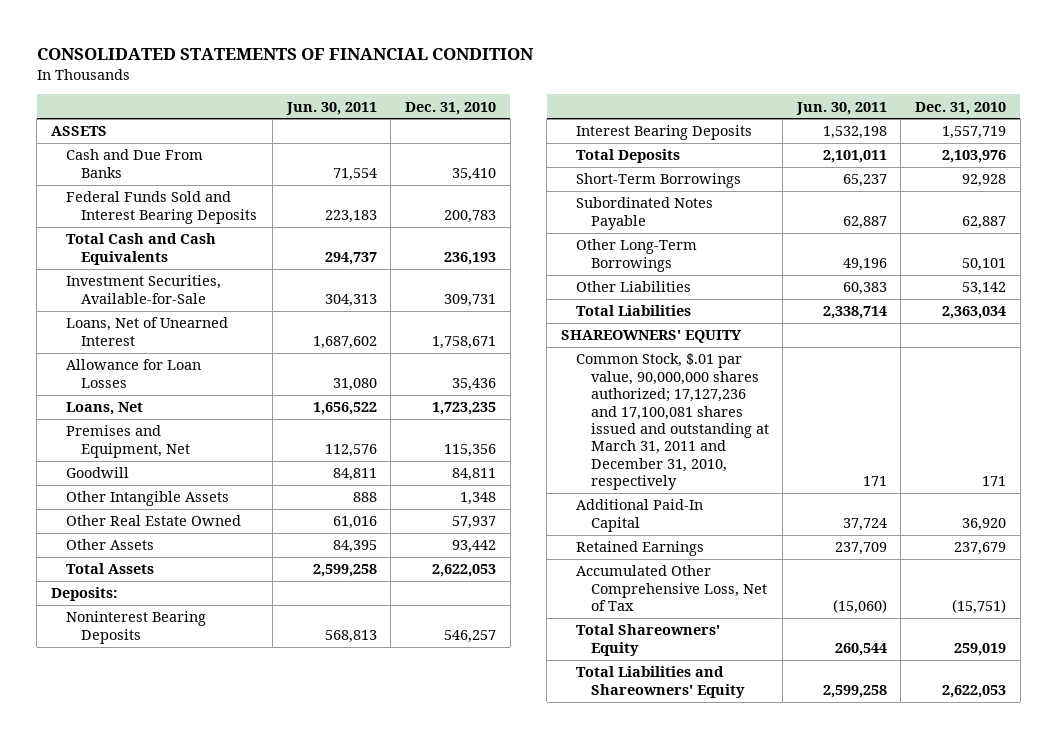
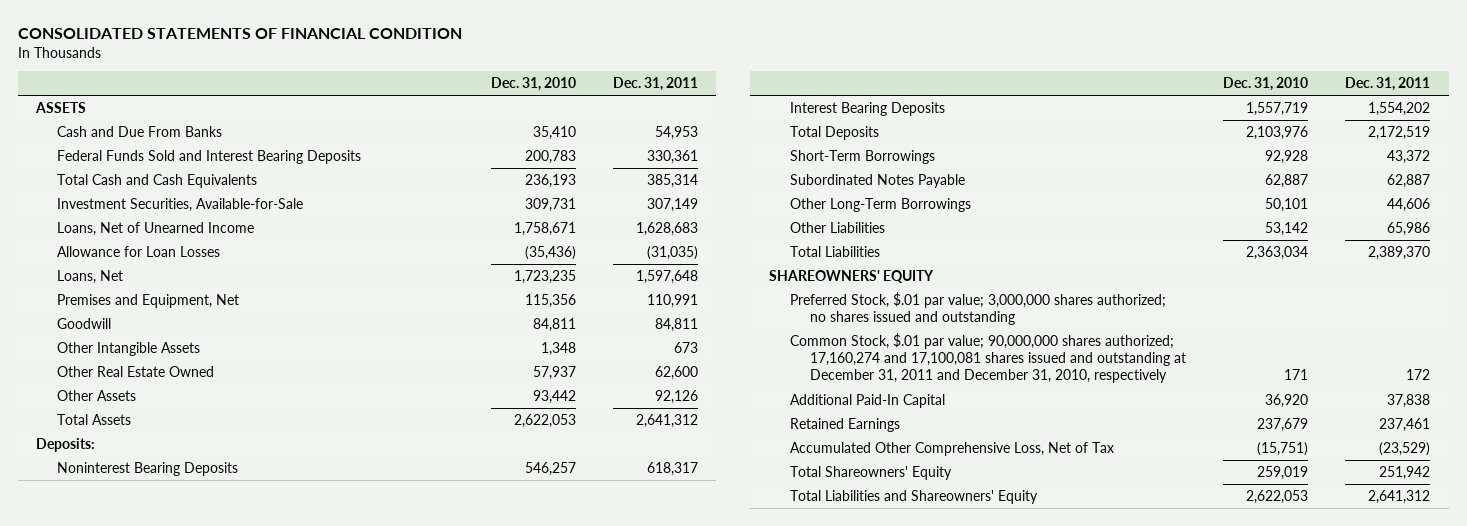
[285,101,377,115] Jun. 30, 2011 -> none
none -> [612,77,698,92] Dec. 31, 2011
[65,317,228,346] Loans, Net of Unearned Interest -> [57,222,255,237] Loans, Net of Unearned Income
[452,377,497,391] 35,436 -> [524,246,576,261] (35,436)
none -> [789,292,1166,326] Preferred Stock, $.01 par value; 3,000,000 shares authorized; no shares issued and outstanding
[575,353,769,491] Common Stock, $.01 par value, 90,000,000 shares authorized; 17,127,236 and 17,100,081 shares issued and outstanding at March 31, 2011 and December 31, 2010, respectively -> [789,333,1187,384] Common Stock, $.01 par value; 90,000,000 shares authorized; 17,160,274 and 17,100,081 shares issued and outstanding at December 31, 2011 and December 31, 2010, respectively

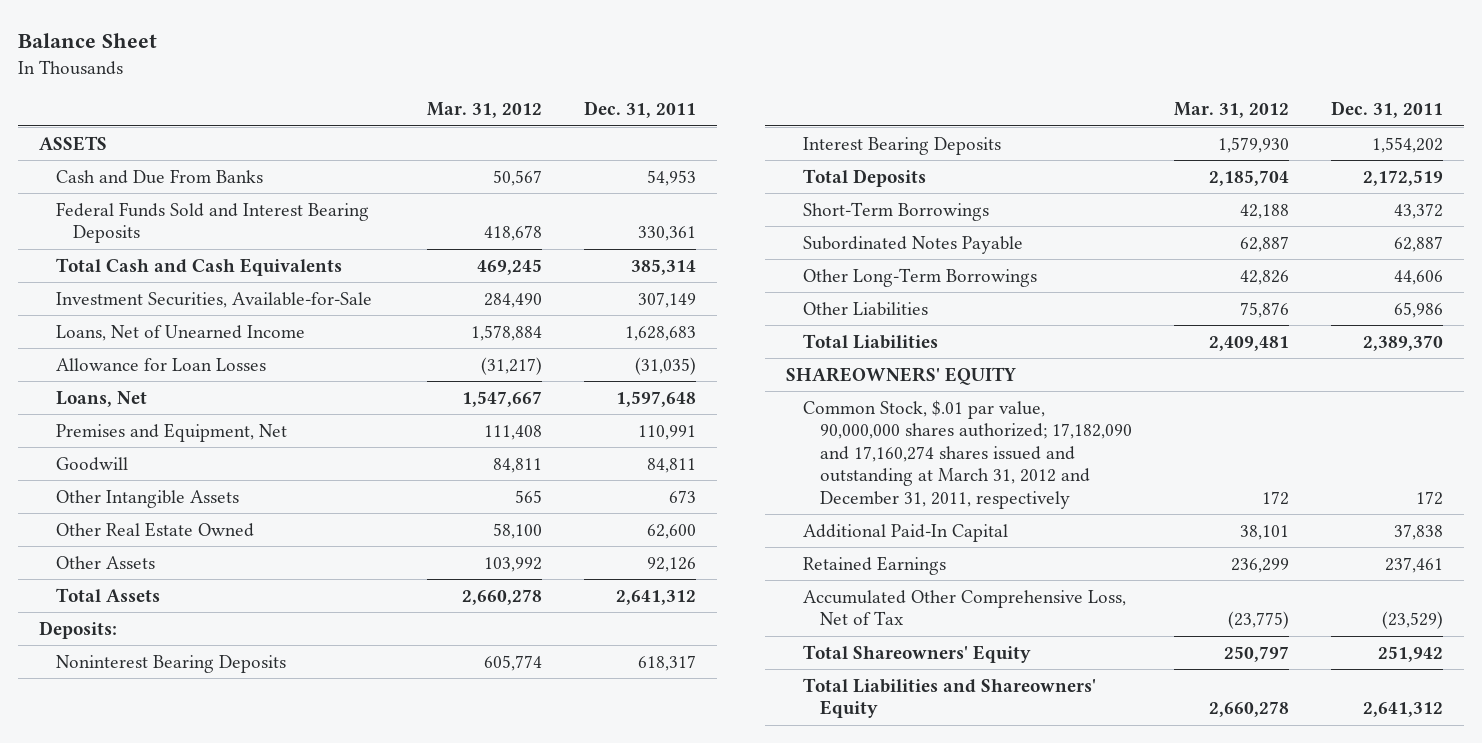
[17,28,462,40] CONSOLIDATED STATEMENTS OF FINANCIAL CONDITION -> [17,32,157,48] Balance Sheet
[490,77,576,92] Dec. 31, 2010 -> none
none -> [426,102,542,119] Mar. 31, 2012
[789,292,1166,326] Preferred Stock, $.01 par value; 3,000,000 shares authorized; no shares issued and outstanding -> none
[789,333,1187,384] Common Stock, $.01 par value; 90,000,000 shares authorized; 17,160,274 and 17,100,081 shares issued and outstanding at December 31, 2011 and December 31, 2010, respectively -> [802,399,1132,510] Common Stock, $.01 par value, 90,000,000 shares authorized; 17,182,090 and 17,160,274 shares issued and outstanding at March 31, 2012 and December 31, 2011, respectively

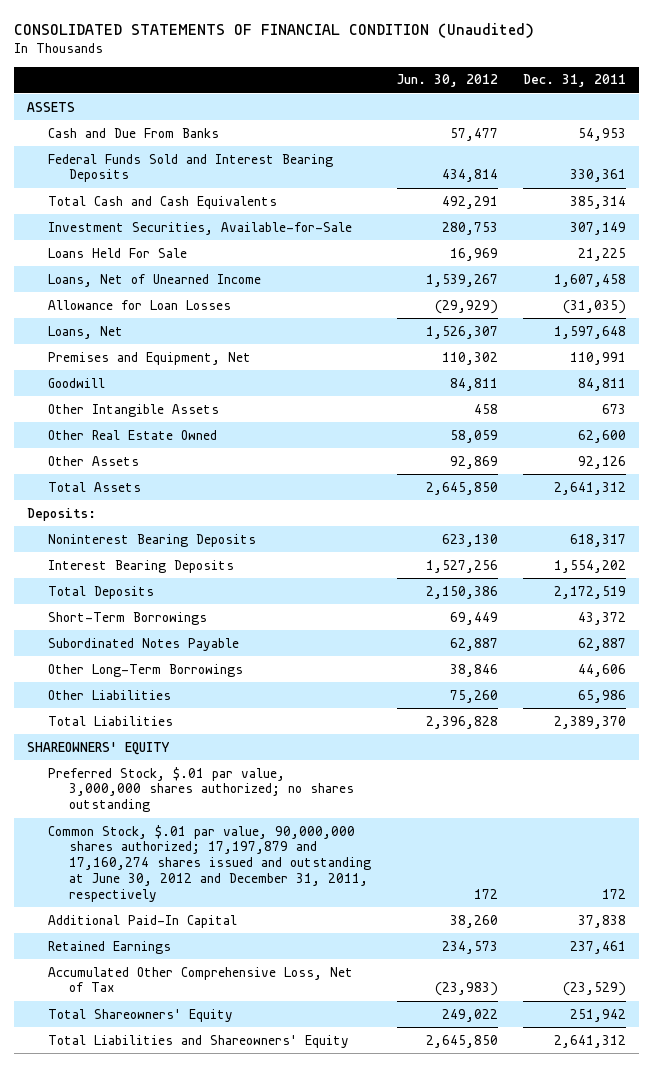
[17,32,157,48] Balance Sheet -> [14,23,535,39] CONSOLIDATED STATEMENTS OF FINANCIAL CONDITION (Unaudited)
[426,102,542,119] Mar. 31, 2012 -> none
none -> [396,74,498,88] Jun. 30, 2012
none -> [48,247,188,258] Loans Held For Sale
[625,325,697,341] 1,628,683 -> [554,273,627,287] 1,607,458
none -> [48,766,355,813] Preferred Stock, $.01 par value, 3,000,000 shares authorized; no shares outstanding
[802,399,1132,510] Common Stock, $.01 par value, 90,000,000 shares authorized; 17,182,090 and 17,160,274 shares issued and outstanding at March 31, 2012 and December 31, 2011, respectively -> [48,824,372,902] Common Stock, $.01 par value, 90,000,000 shares authorized; 17,197,879 and 17,160,274 shares issued and outstanding at June 30, 2012 and December 31, 2011, respectively

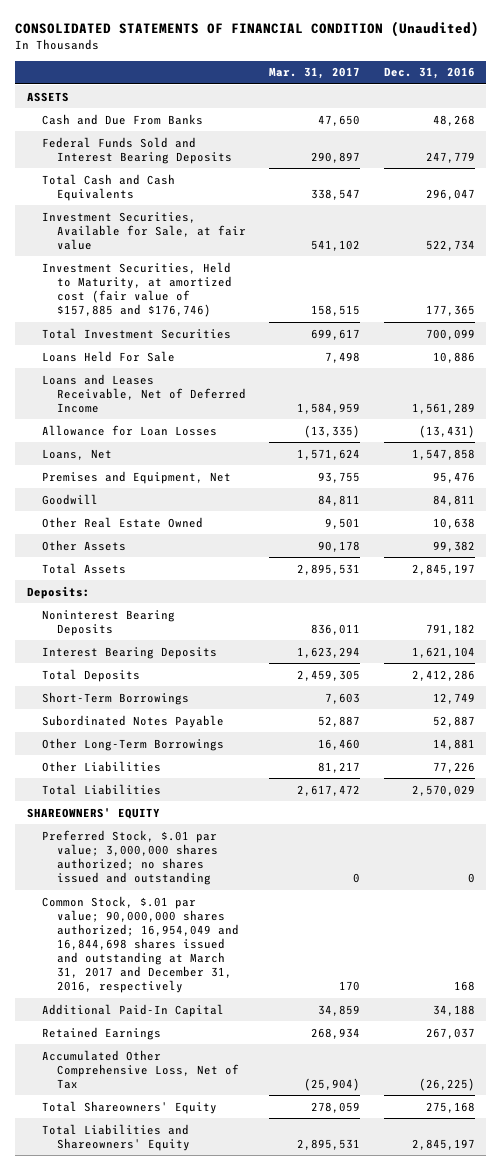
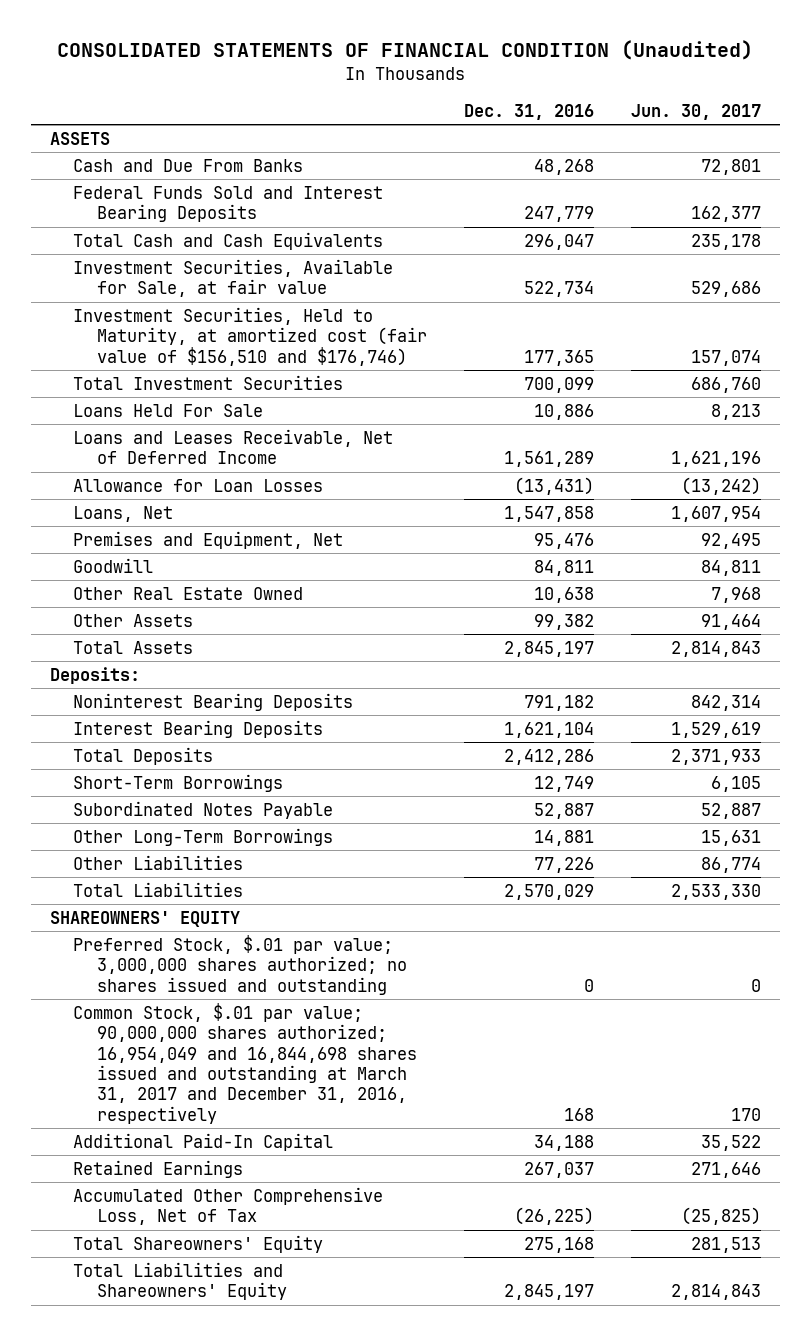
[269,67,361,80] Mar. 31, 2017 -> none
none -> [631,103,762,120] Jun. 30, 2017
[42,261,233,318] Investment Securities, Held to Maturity, at amortized cost (fair value of $157,885 and $176,746) -> [73,306,428,366] Investment Securities, Held to Maturity, at amortized cost (fair value of $156,510 and $176,746)

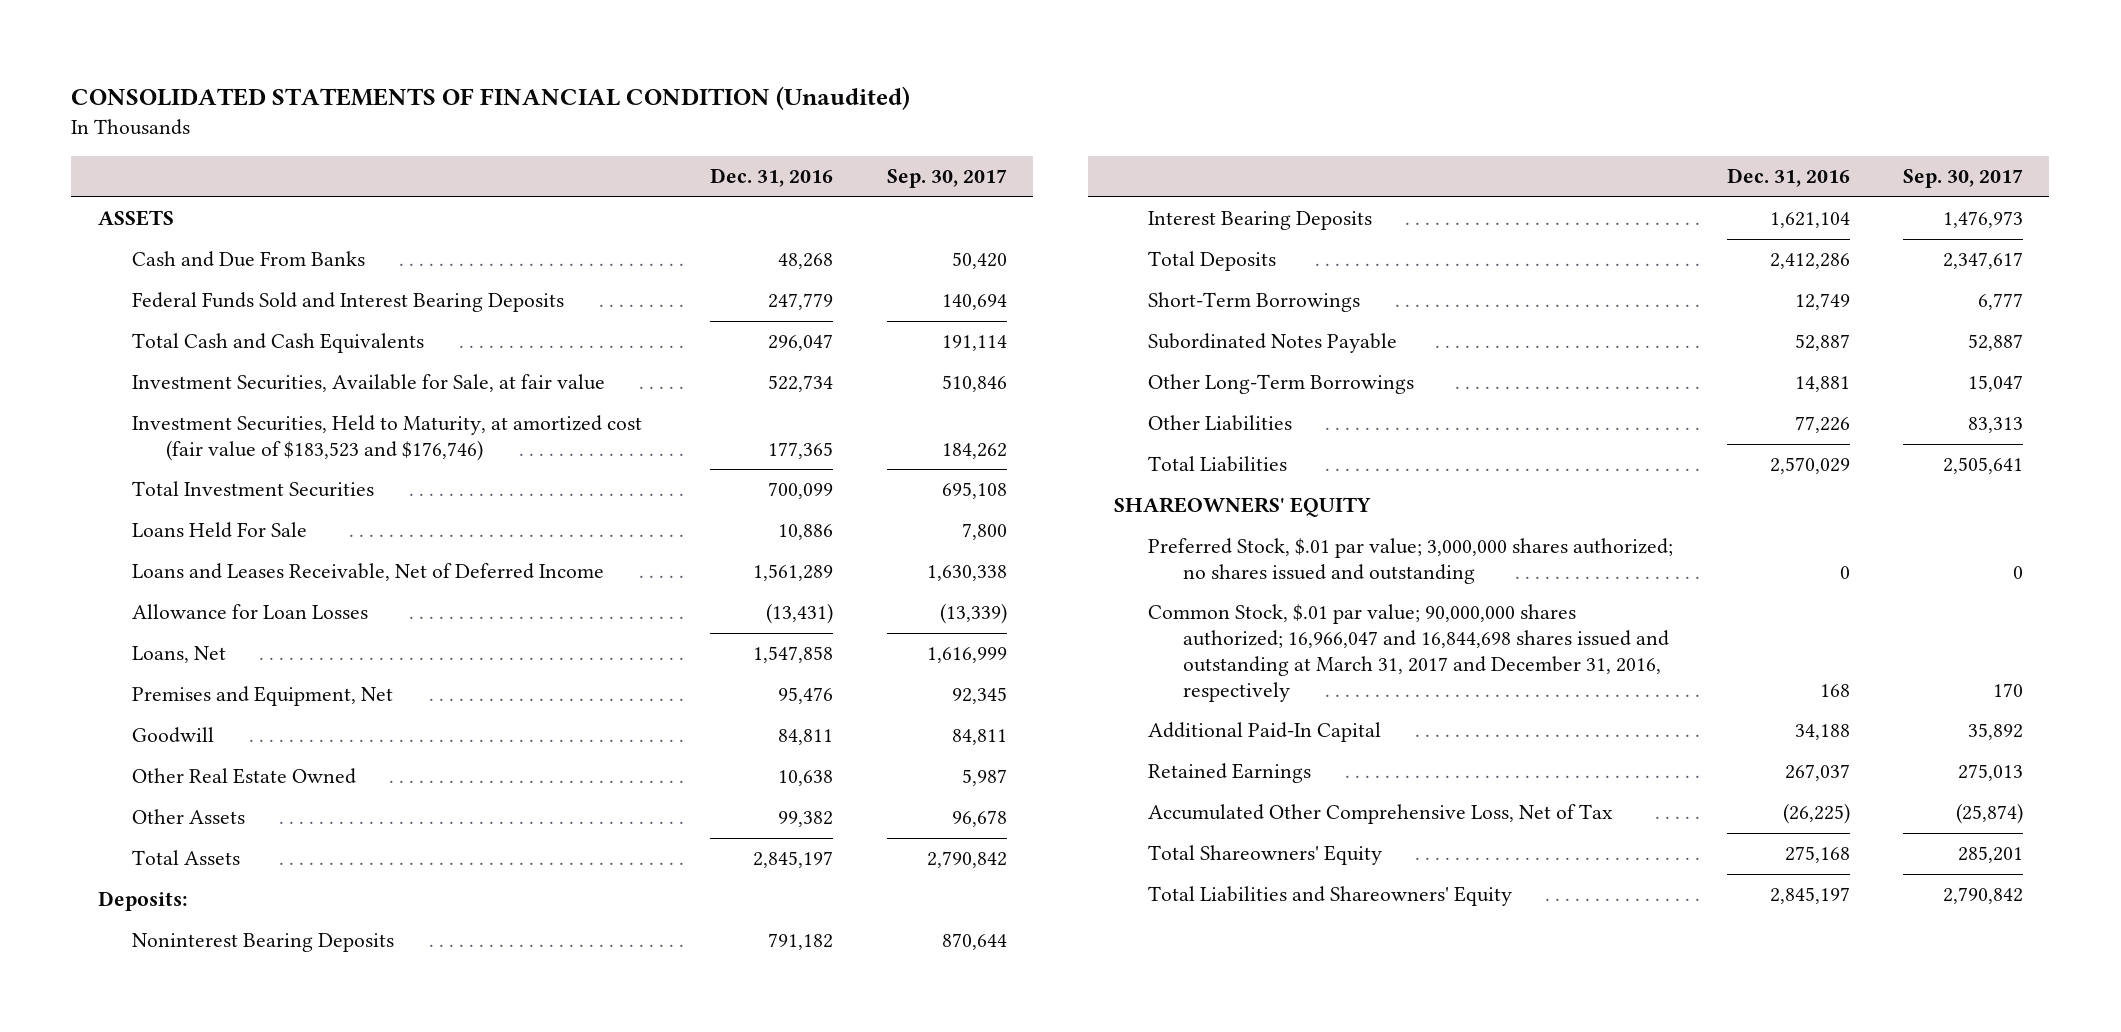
[631,103,762,120] Jun. 30, 2017 -> none
none -> [886,169,1007,189] Sep. 30, 2017
[73,306,428,366] Investment Securities, Held to Maturity, at amortized cost (fair value of $156,510 and $176,746) -> [132,415,643,462] Investment Securities, Held to Maturity, at amortized cost (fair value of $183,523 and $176,746)
[73,1002,418,1124] Common Stock, $.01 par value; 90,000,000 shares authorized; 16,954,049 and 16,844,698 shares issued and outstanding at March 31, 2017 and December 31, 2016, respectively -> [1148,604,1669,702] Common Stock, $.01 par value; 90,000,000 shares authorized; 16,966,047 and 16,844,698 shares issued and outstanding at March 31, 2017 and December 31, 2016, respectively

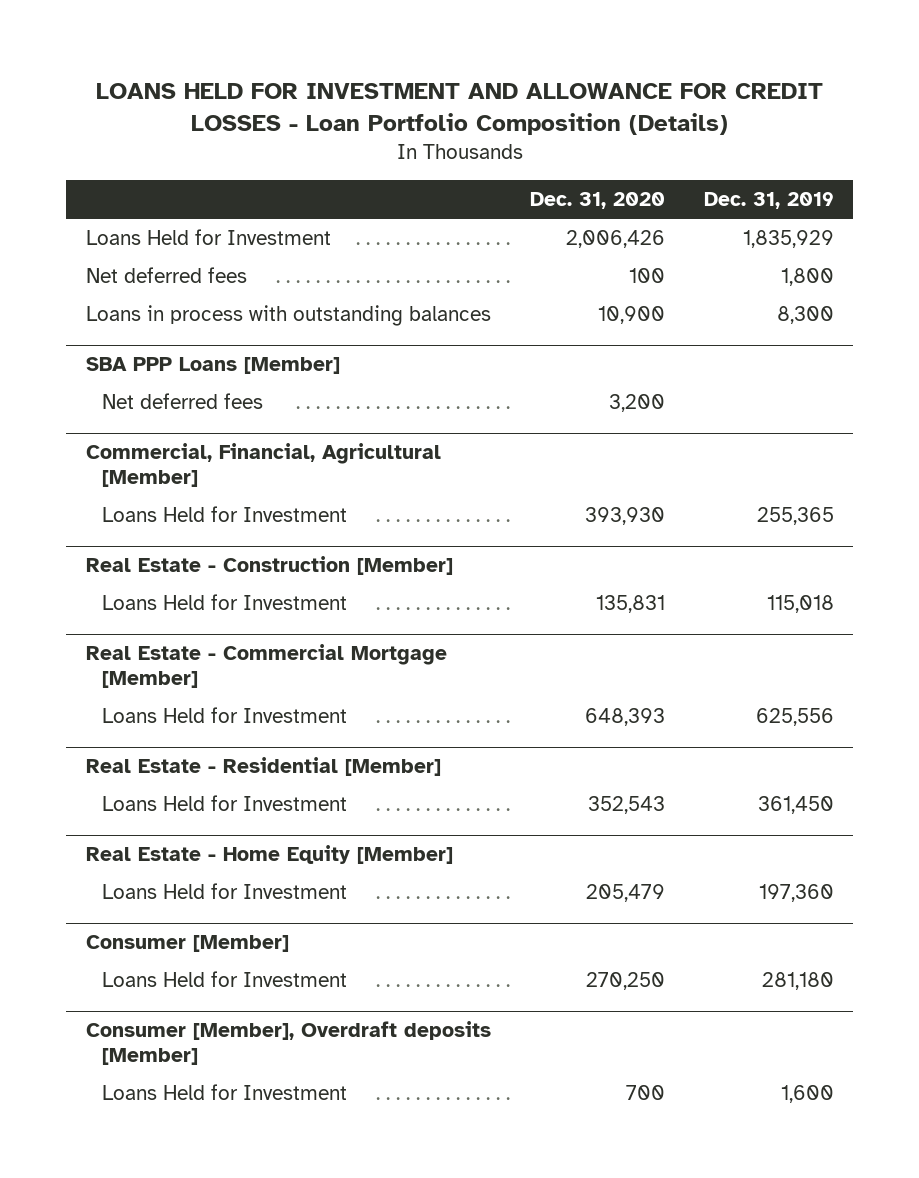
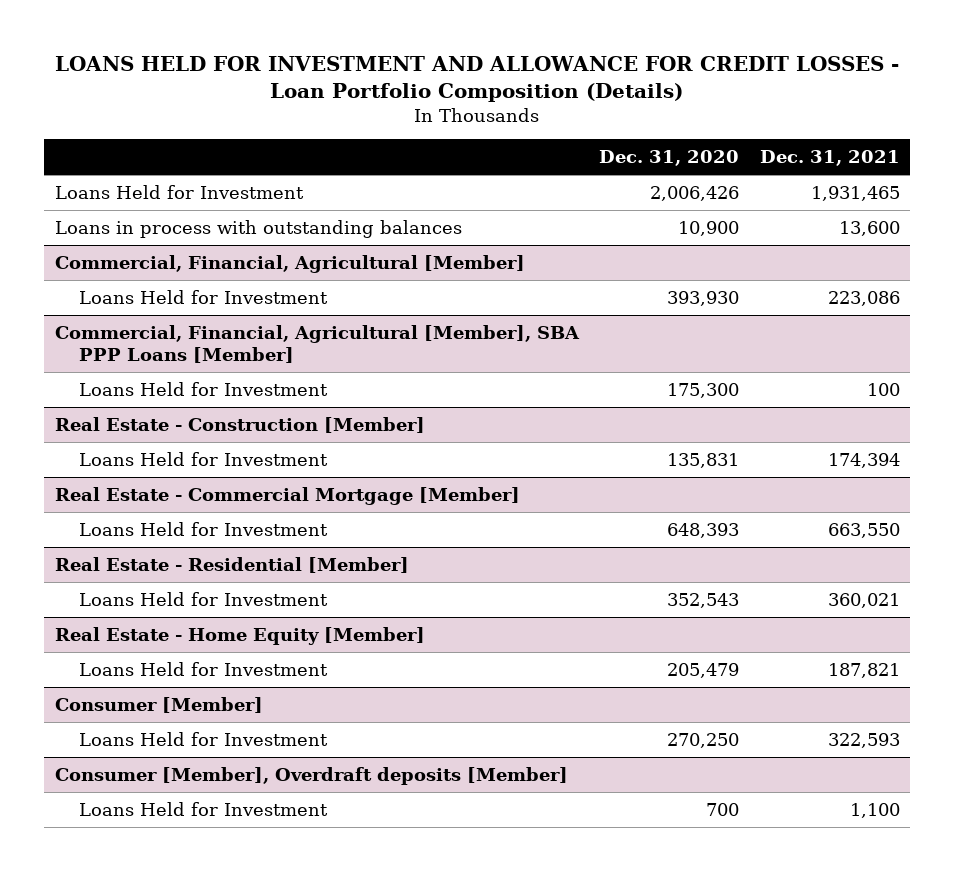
[703,192,834,210] Dec. 31, 2019 -> none
none -> [759,150,900,167] Dec. 31, 2021
[85,267,247,284] Net deferred fees -> none
[85,357,340,375] SBA PPP Loans [Member] -> none
[102,393,264,410] Net deferred fees -> none
none -> [54,324,580,364] Commercial, Financial, Agricultural [Member], SBA PPP Loans [Member]
none -> [78,381,328,396] Loans Held for Investment

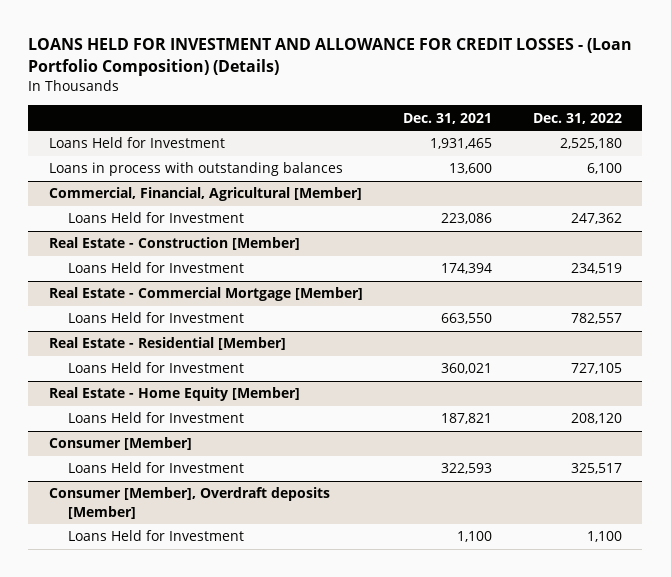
[55,56,900,103] LOANS HELD FOR INVESTMENT AND ALLOWANCE FOR CREDIT LOSSES - Loan Portfolio Composition (Details) -> [28,38,633,77] LOANS HELD FOR INVESTMENT AND ALLOWANCE FOR CREDIT LOSSES - (Loan Portfolio Composition) (Details)
[599,150,740,167] Dec. 31, 2020 -> none
none -> [533,112,623,124] Dec. 31, 2022
[54,324,580,364] Commercial, Financial, Agricultural [Member], SBA PPP Loans [Member] -> none
[78,381,328,396] Loans Held for Investment -> none

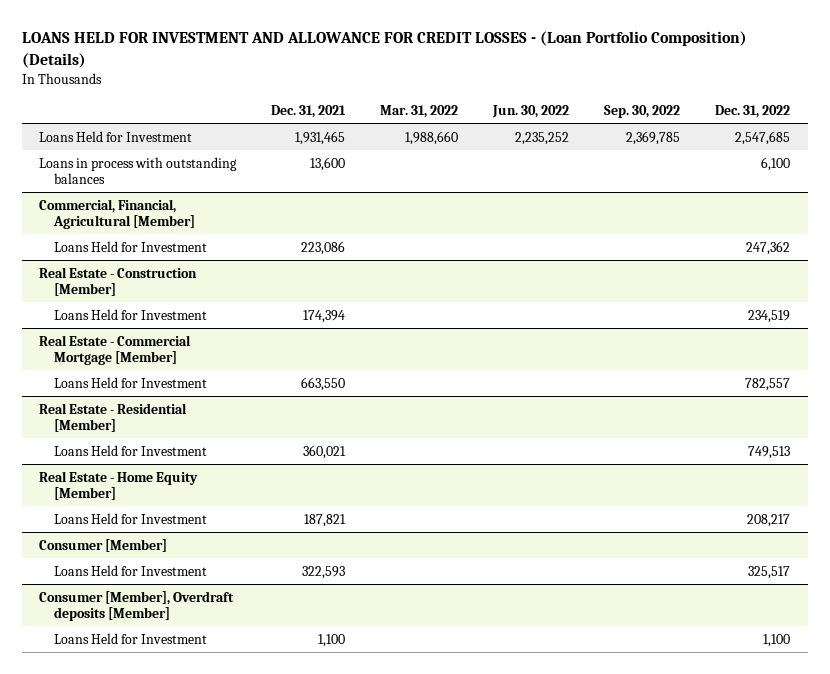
none -> [380,104,459,118] Mar. 31, 2022
none -> [492,104,570,118] Jun. 30, 2022
none -> [604,104,681,118] Sep. 30, 2022
[560,138,623,150] 2,525,180 -> [735,130,791,145] 2,547,685
[571,363,623,375] 727,105 -> [748,445,791,459] 749,513
[571,413,623,425] 208,120 -> [747,513,791,527] 208,217

